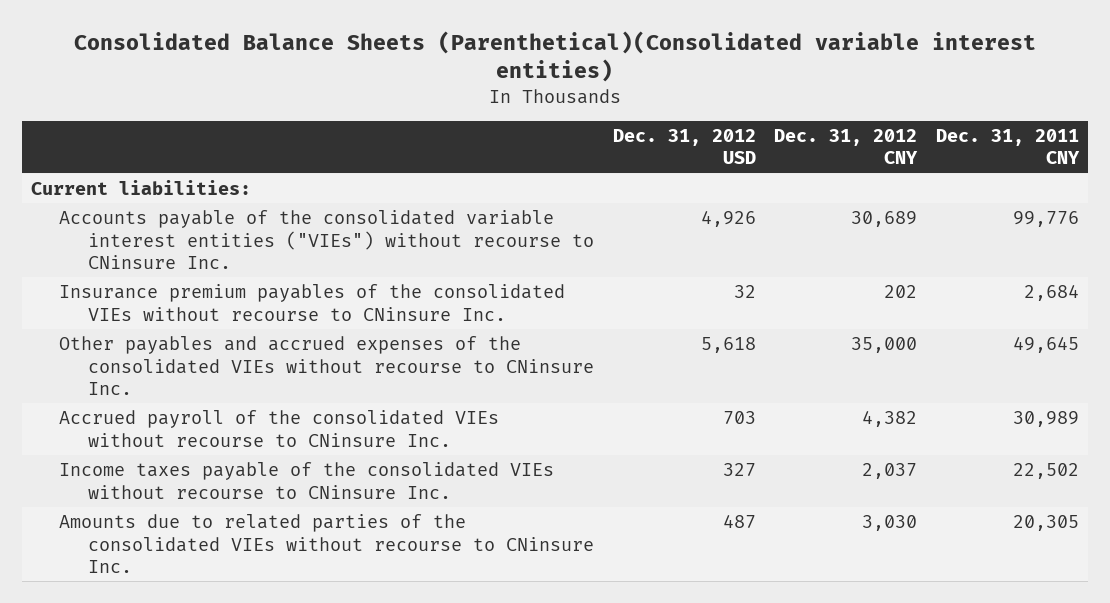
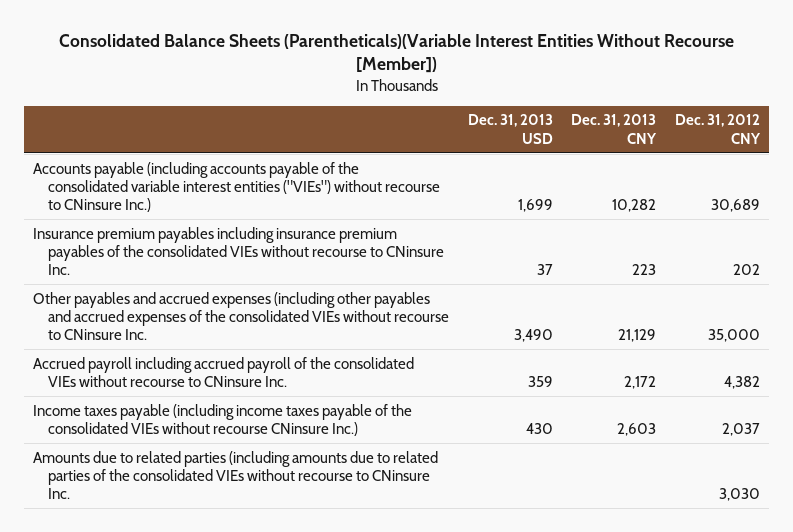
[73,30,1036,83] Consolidated Balance Sheets (Parenthetical)(Consolidated variable interest entities) -> [58,34,734,74] Consolidated Balance Sheets (Parentheticals)(Variable Interest Entities Without Recourse [Member])
[612,128,756,165] Dec. 31, 2012 USD -> none
[935,128,1080,165] Dec. 31, 2011 CNY -> none
none -> [467,114,553,144] Dec. 31, 2013 USD
none -> [571,114,658,144] Dec. 31, 2013 CNY
[30,180,251,196] Current liabilities: -> none
[59,210,594,270] Accounts payable of the consolidated variable interest entities ("VIEs") without recourse to CNinsure Inc. -> [33,161,441,212] Accounts payable (including accounts payable of the consolidated variable interest entities ("VIEs") without recourse to CNinsure Inc.)
[59,284,566,321] Insurance premium payables of the consolidated VIEs without recourse to CNinsure Inc. -> [33,226,445,275] Insurance premium payables including insurance premium payables of the consolidated VIEs without recourse to CNinsure Inc.
[59,336,594,396] Other payables and accrued expenses of the consolidated VIEs without recourse to CNinsure Inc. -> [33,291,450,340] Other payables and accrued expenses (including other payables and accrued expenses of the consolidated VIEs without recourse to CNinsure Inc.
[59,410,500,447] Accrued payroll of the consolidated VIEs without recourse to CNinsure Inc. -> [33,356,415,387] Accrued payroll including accrued payroll of the consolidated VIEs without recourse to CNinsure Inc.
[59,462,555,499] Income taxes payable of the consolidated VIEs without recourse to CNinsure Inc. -> [33,403,413,436] Income taxes payable (including income taxes payable of the consolidated VIEs without recourse CNinsure Inc.)
[59,514,594,574] Amounts due to related parties of the consolidated VIEs without recourse to CNinsure Inc. -> [33,450,439,499] Amounts due to related parties (including amounts due to related parties of the consolidated VIEs without recourse to CNinsure Inc.

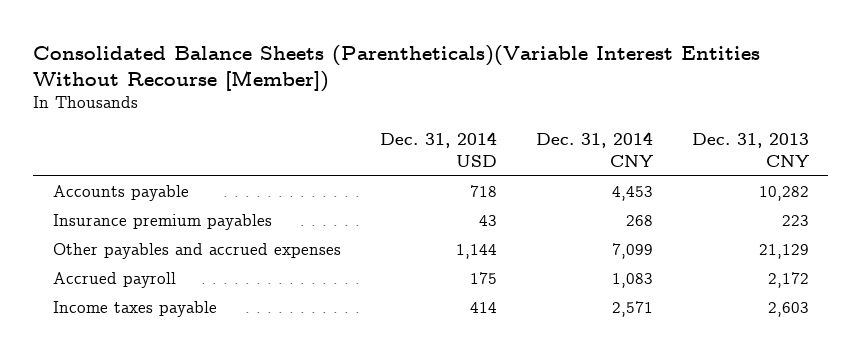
[467,114,553,144] Dec. 31, 2013 USD -> none
[675,114,762,144] Dec. 31, 2012 CNY -> none
none -> [379,132,497,167] Dec. 31, 2014 USD
none -> [535,132,654,167] Dec. 31, 2014 CNY
[33,450,439,499] Amounts due to related parties (including amounts due to related parties of the consolidated VIEs without recourse to CNinsure Inc. -> none
[33,161,441,212] Accounts payable (including accounts payable of the consolidated variable interest entities ("VIEs") without recourse to CNinsure Inc.) -> [52,185,189,202] Accounts payable
[33,226,445,275] Insurance premium payables including insurance premium payables of the consolidated VIEs without recourse to CNinsure Inc. -> [52,214,272,231] Insurance premium payables
[33,291,450,340] Other payables and accrued expenses (including other payables and accrued expenses of the consolidated VIEs without recourse to CNinsure Inc. -> [52,243,341,260] Other payables and accrued expenses
[33,356,415,387] Accrued payroll including accrued payroll of the consolidated VIEs without recourse to CNinsure Inc. -> [52,272,176,289] Accrued payroll
[33,403,413,436] Income taxes payable (including income taxes payable of the consolidated VIEs without recourse CNinsure Inc.) -> [52,301,217,318] Income taxes payable

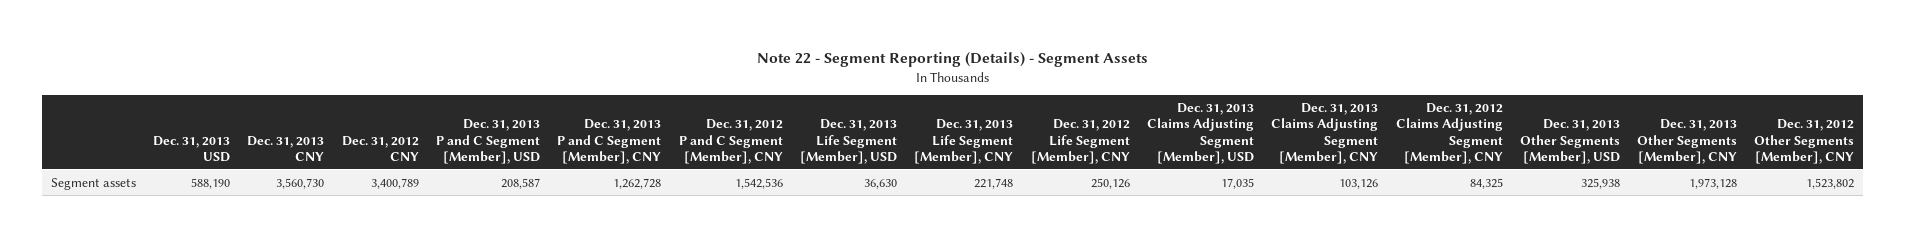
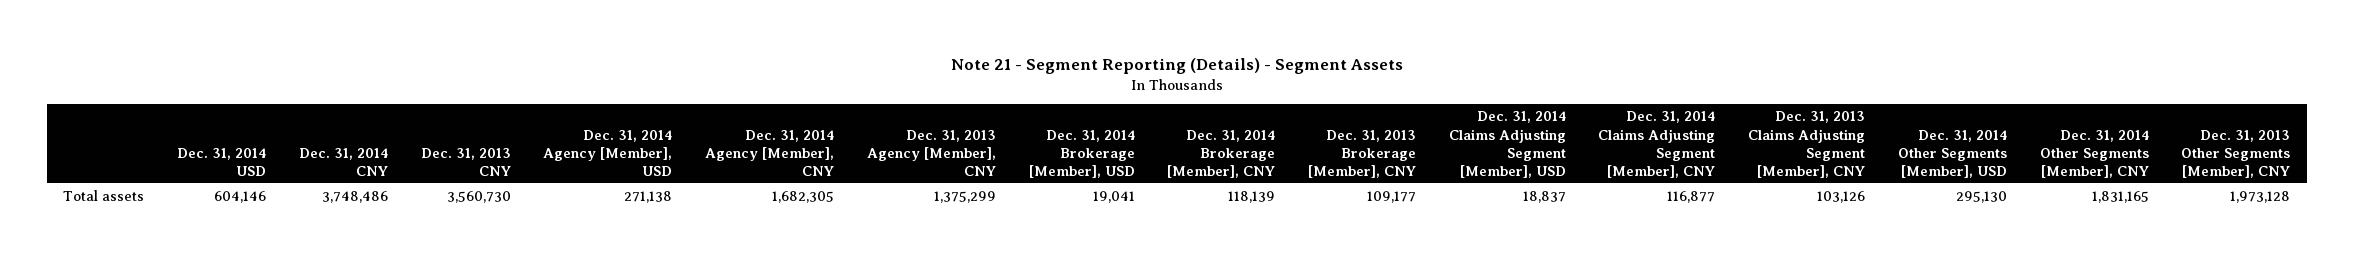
[756,52,1148,68] Note 22 - Segment Reporting (Details) - Segment Assets -> [950,57,1403,74] Note 21 - Segment Reporting (Details) - Segment Assets
[152,135,230,162] Dec. 31, 2013 USD -> none
[341,135,419,161] Dec. 31, 2012 CNY -> none
[435,119,540,164] Dec. 31, 2013 P and C Segment [Member], USD -> none
[557,119,662,164] Dec. 31, 2013 P and C Segment [Member], CNY -> none
[678,119,783,164] Dec. 31, 2012 P and C Segment [Member], CNY -> none
[799,119,897,164] Dec. 31, 2013 Life Segment [Member], USD -> none
[914,119,1014,164] Dec. 31, 2013 Life Segment [Member], CNY -> none
[1030,119,1130,164] Dec. 31, 2012 Life Segment [Member], CNY -> none
[1146,103,1254,164] Dec. 31, 2013 Claims Adjusting Segment [Member], USD -> none
[1395,103,1503,164] Dec. 31, 2012 Claims Adjusting Segment [Member], CNY -> none
[1519,119,1620,164] Dec. 31, 2013 Other Segments [Member], USD -> none
[1754,119,1855,164] Dec. 31, 2012 Other Segments [Member], CNY -> none
none -> [177,147,267,176] Dec. 31, 2014 USD
none -> [298,147,388,176] Dec. 31, 2014 CNY
none -> [543,129,673,176] Dec. 31, 2014 Agency [Member], USD
none -> [705,129,835,176] Dec. 31, 2014 Agency [Member], CNY
none -> [866,129,996,176] Dec. 31, 2013 Agency [Member], CNY
none -> [1028,129,1135,178] Dec. 31, 2014 Brokerage [Member], USD
none -> [1167,129,1276,178] Dec. 31, 2014 Brokerage [Member], CNY
none -> [1307,129,1416,178] Dec. 31, 2013 Brokerage [Member], CNY
none -> [1448,111,1566,178] Dec. 31, 2014 Claims Adjusting Segment [Member], USD
none -> [1598,111,1716,178] Dec. 31, 2014 Claims Adjusting Segment [Member], CNY
none -> [1897,129,2007,178] Dec. 31, 2014 Other Segments [Member], USD
none -> [2039,129,2149,178] Dec. 31, 2014 Other Segments [Member], CNY
[50,177,136,190] Segment assets -> [63,190,145,202] Total assets

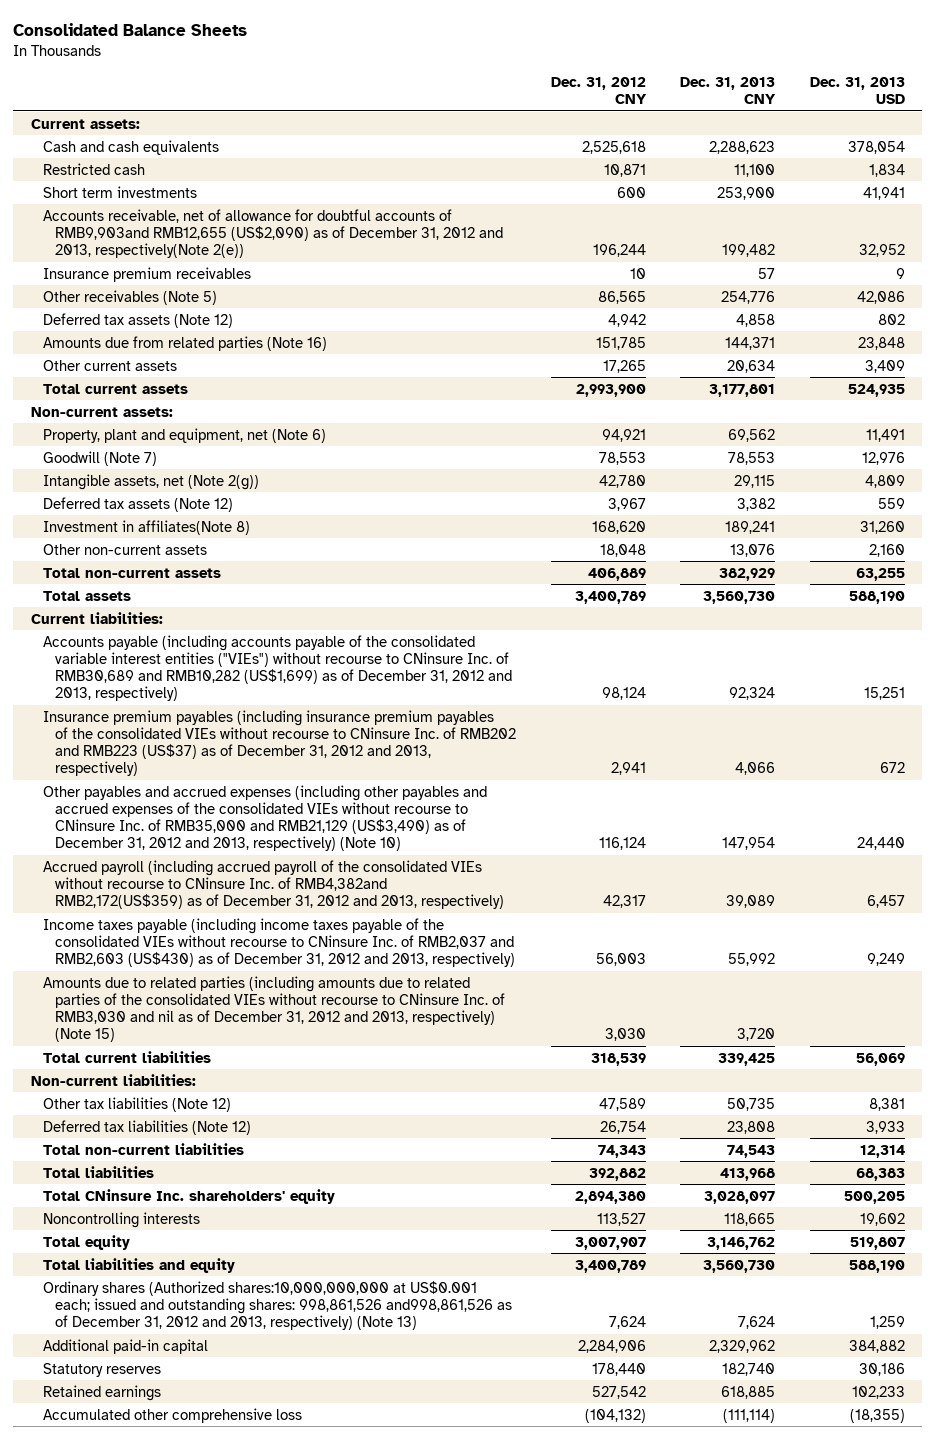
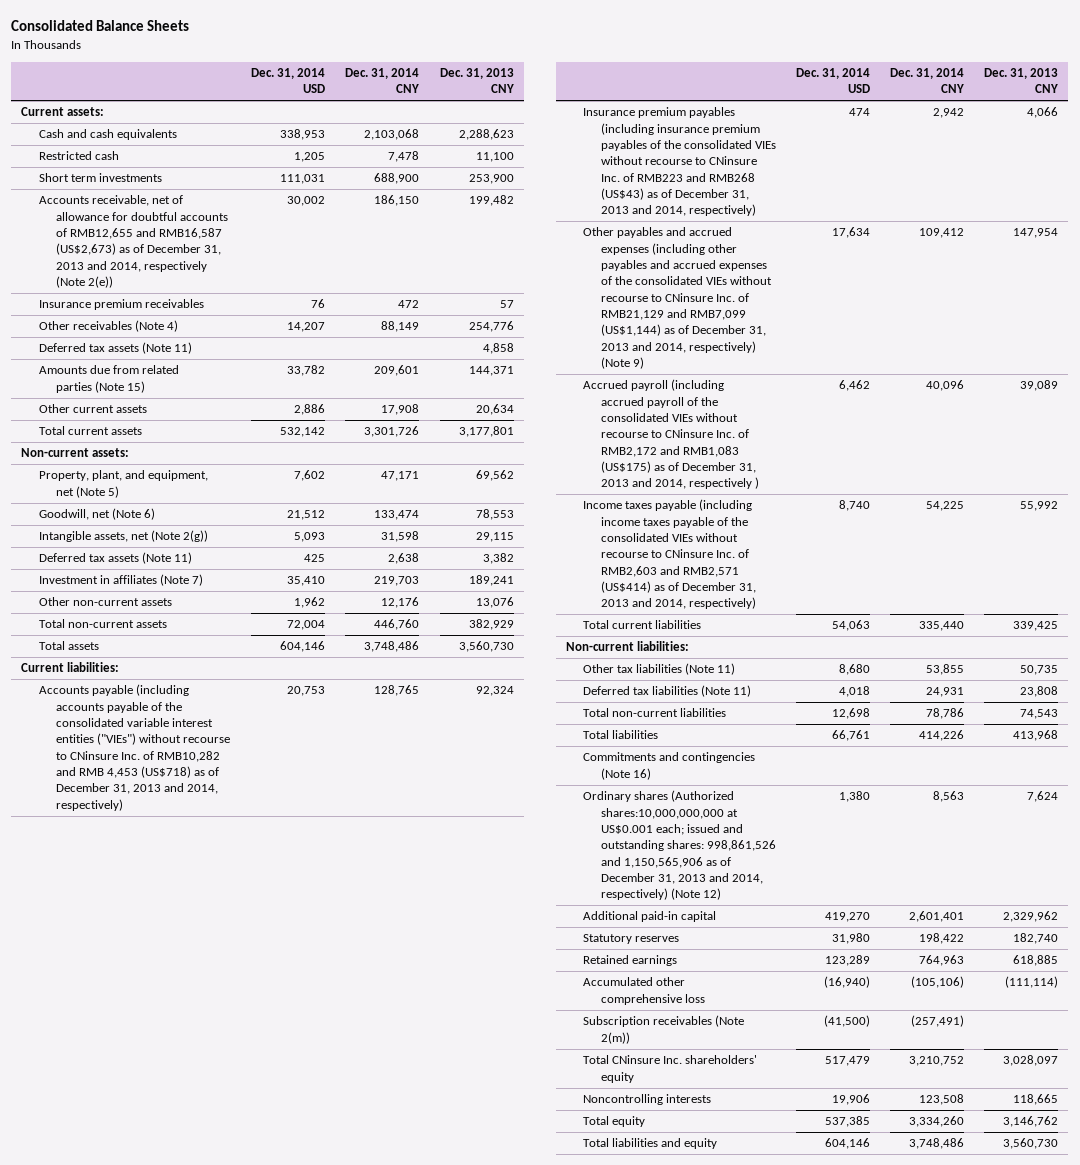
[550,76,647,105] Dec. 31, 2012 CNY -> none
[809,76,905,105] Dec. 31, 2013 USD -> none
none -> [251,68,326,94] Dec. 31, 2014 USD
none -> [345,68,420,94] Dec. 31, 2014 CNY
[42,208,504,259] Accounts receivable, net of allowance for doubtful accounts of RMB9,903and RMB12,655 (US$2,090) as of December 31, 2012 and 2013, respectively(Note 2(e)) -> [38,195,229,288] Accounts receivable, net of allowance for doubtful accounts of RMB12,655 and RMB16,587 (US$2,673) as of December 31, 2013 and 2014, respectively (Note 2(e))
[42,289,217,305] Other receivables (Note 5) -> [38,320,178,333] Other receivables (Note 4)
[42,312,233,328] Deferred tax assets (Note 12) -> [38,342,192,355] Deferred tax assets (Note 11)
[42,335,327,351] Amounts due from related parties (Note 16) -> [38,365,179,393] Amounts due from related parties (Note 15)
[42,427,326,443] Property, plant and equipment, net (Note 6) -> [38,470,208,498] Property, plant, and equipment, net (Note 5)
[42,450,157,466] Goodwill (Note 7) -> [38,508,155,521] Goodwill, net (Note 6)
[42,496,233,512] Deferred tax assets (Note 12) -> [38,552,192,565] Deferred tax assets (Note 11)
[42,519,250,535] Investment in affiliates(Note 8) -> [38,574,203,587] Investment in affiliates (Note 7)
[42,975,506,1043] Amounts due to related parties (including amounts due to related parties of the consolidated VIEs without recourse to CNinsure Inc. of RMB3,030 and nil as of December 31, 2012 and 2013, respectively) (Note 15) -> none
[42,634,513,702] Accounts payable (including accounts payable of the consolidated variable interest entities ("VIEs") without recourse to CNinsure Inc. of RMB30,689 and RMB10,282 (US$1,699) as of December 31, 2012 and 2013, respectively) -> [38,684,231,811] Accounts payable (including accounts payable of the consolidated variable interest entities ("VIEs") without recourse to CNinsure Inc. of RMB10,282 and RMB 4,453 (US$718) as of December 31, 2013 and 2014, respectively)
[42,709,517,777] Insurance premium payables (including insurance premium payables of the consolidated VIEs without recourse to CNinsure Inc. of RMB202 and RMB223 (US$37) as of December 31, 2012 and 2013, respectively) -> [583,107,776,217] Insurance premium payables (including insurance premium payables of the consolidated VIEs without recourse to CNinsure Inc. of RMB223 and RMB268 (US$43) as of December 31, 2013 and 2014, respectively)
[42,784,487,852] Other payables and accrued expenses (including other payables and accrued expenses of the consolidated VIEs without recourse to CNinsure Inc. of RMB35,000 and RMB21,129 (US$3,490) as of December 31, 2012 and 2013, respectively) (Note 10) -> [583,227,772,369] Other payables and accrued expenses (including other payables and accrued expenses of the consolidated VIEs without recourse to CNinsure Inc. of RMB21,129 and RMB7,099 (US$1,144) as of December 31, 2013 and 2014, respectively) (Note 9)
[42,859,505,910] Accrued payroll (including accrued payroll of the consolidated VIEs without recourse to CNinsure Inc. of RMB4,382and RMB2,172(US$359) as of December 31, 2012 and 2013, respectively) -> [583,379,759,490] Accrued payroll (including accrued payroll of the consolidated VIEs without recourse to CNinsure Inc. of RMB2,172 and RMB1,083 (US$175) as of December 31, 2013 and 2014, respectively )
[42,917,516,968] Income taxes payable (including income taxes payable of the consolidated VIEs without recourse to CNinsure Inc. of RMB2,037 and RMB2,603 (US$430) as of December 31, 2012 and 2013, respectively) -> [583,499,756,610] Income taxes payable (including income taxes payable of the consolidated VIEs without recourse to CNinsure Inc. of RMB2,603 and RMB2,571 (US$414) as of December 31, 2013 and 2014, respectively)
[42,1096,231,1112] Other tax liabilities (Note 12) -> [583,663,736,676] Other tax liabilities (Note 11)
[42,1119,251,1135] Deferred tax liabilities (Note 12) -> [583,685,752,698] Deferred tax liabilities (Note 11)
none -> [583,752,756,780] Commitments and contingencies (Note 16)
[42,1280,513,1331] Ordinary shares (Authorized shares:10,000,000,000 at US$0.001 each; issued and outstanding shares: 998,861,526 and998,861,526 as of December 31, 2012 and 2013, respectively) (Note 13) -> [583,790,776,901] Ordinary shares (Authorized shares:10,000,000,000 at US$0.001 each; issued and outstanding shares: 998,861,526 and 1,150,565,906 as of December 31, 2013 and 2014, respectively) (Note 12)
none -> [583,1015,745,1044] Subscription receivables (Note 2(m))
[42,1188,335,1204] Total CNinsure Inc. shareholders' equity -> [583,1055,758,1083] Total CNinsure Inc. shareholders' equity
[42,1211,200,1228] Noncontrolling interests -> [583,1094,712,1106] Noncontrolling interests
[42,1234,130,1250] Total equity -> [583,1116,646,1128] Total equity
[42,1257,235,1273] Total liabilities and equity -> [583,1138,718,1150] Total liabilities and equity

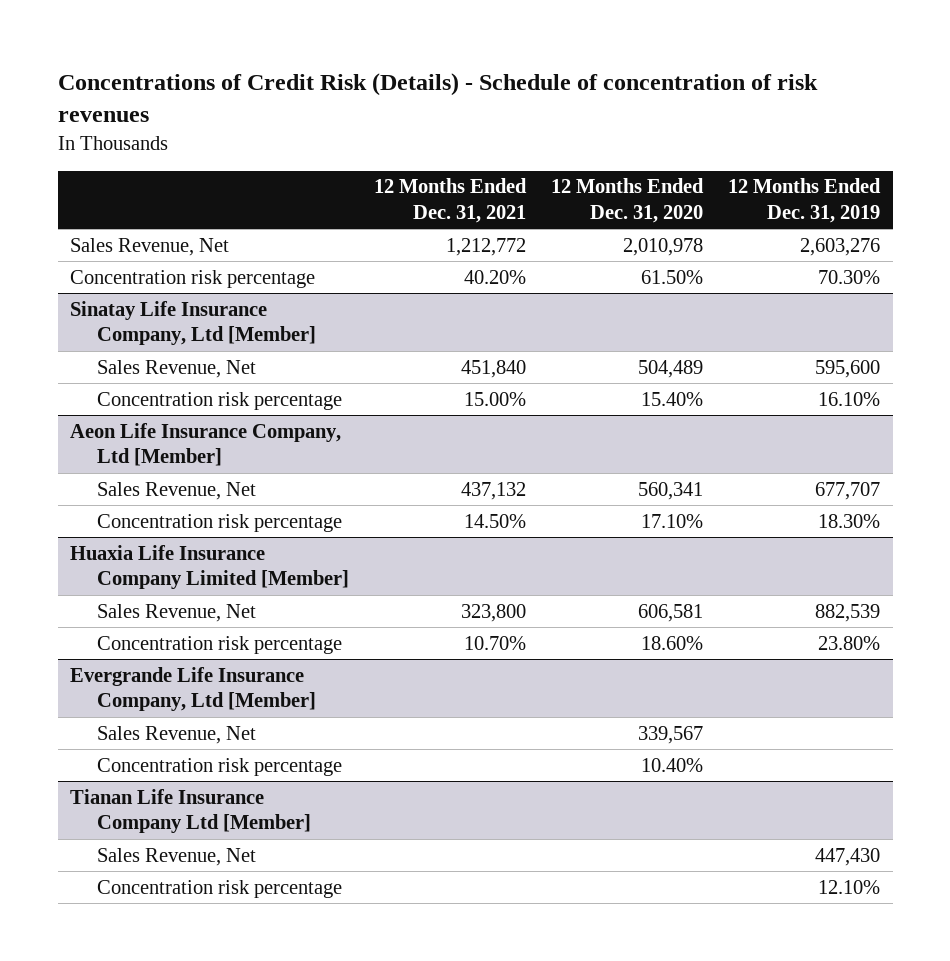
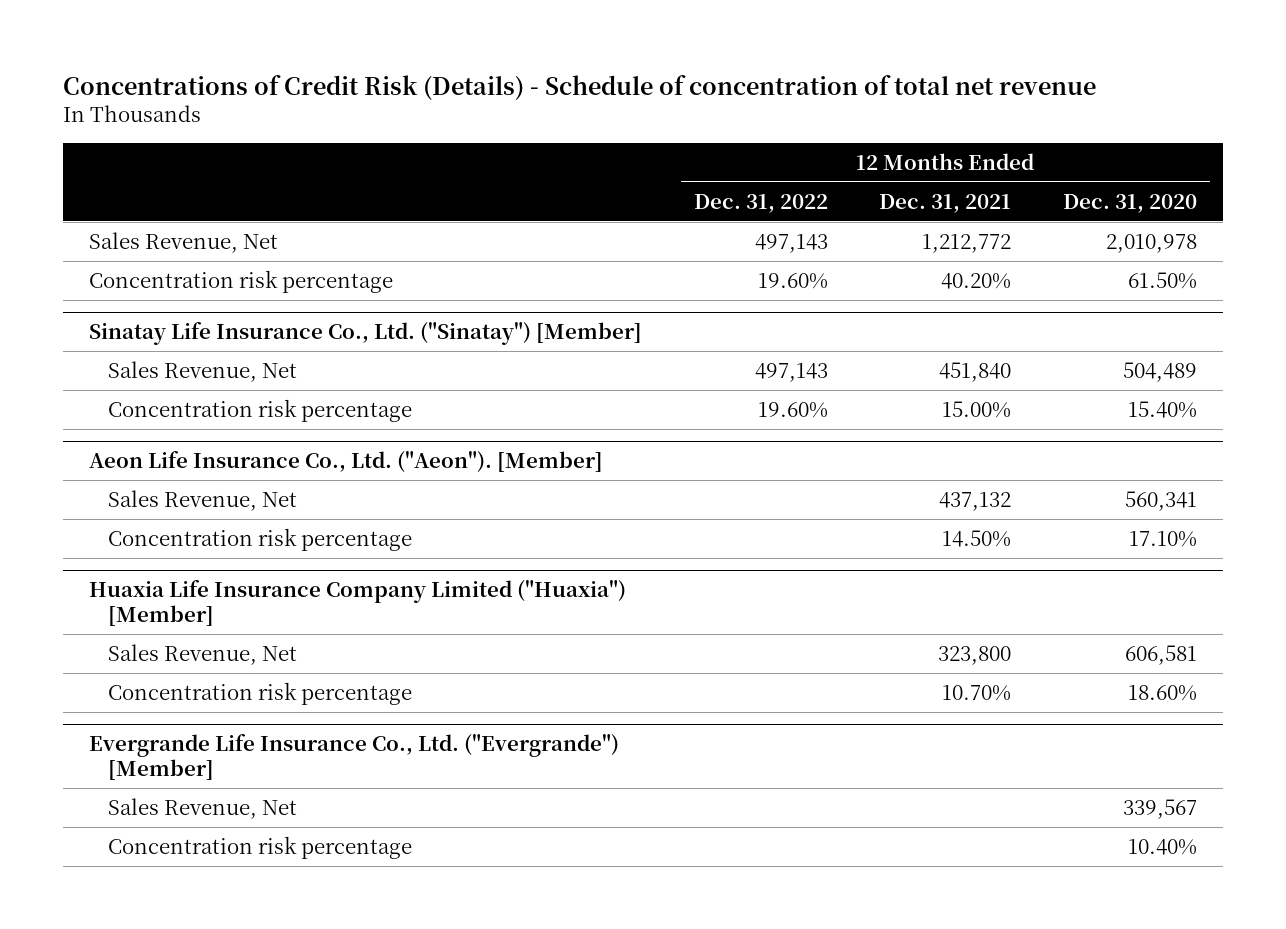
[57,72,818,123] Concentrations of Credit Risk (Details) - Schedule of concentration of risk revenues -> [63,74,1097,100] Concentrations of Credit Risk (Details) - Schedule of concentration of total net revenue
[728,178,882,224] 12 Months Ended Dec. 31, 2019 -> none
none -> [693,193,828,213] Dec. 31, 2022
[70,300,316,346] Sinatay Life Insurance Company, Ltd [Member] -> [88,322,642,346] Sinatay Life Insurance Co., Ltd. ("Sinatay") [Member]
[70,422,342,467] Aeon Life Insurance Company, Ltd [Member] -> [88,451,603,474] Aeon Life Insurance Co., Ltd. ("Aeon"). [Member]
[70,544,349,590] Huaxia Life Insurance Company Limited [Member] -> [88,580,626,627] Huaxia Life Insurance Company Limited ("Huaxia") [Member]
[70,666,316,712] Evergrande Life Insurance Company, Ltd [Member] -> [88,734,619,781] Evergrande Life Insurance Co., Ltd. ("Evergrande") [Member]
[70,788,311,834] Tianan Life Insurance Company Ltd [Member] -> none
[96,847,256,866] Sales Revenue, Net -> none
[96,879,342,898] Concentration risk percentage -> none

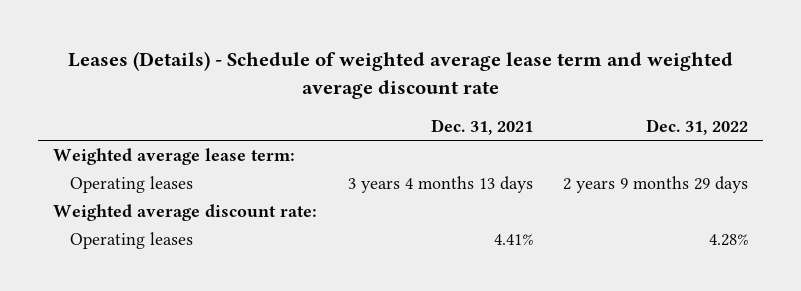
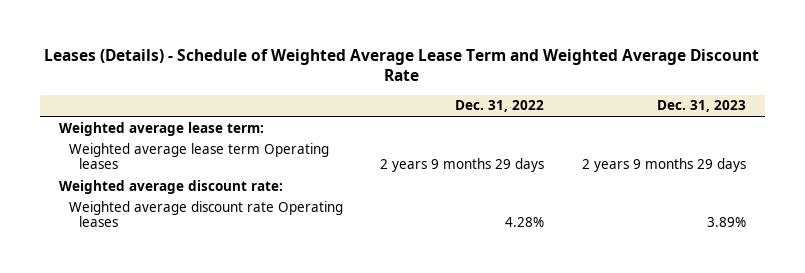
[67,51,733,100] Leases (Details) - Schedule of weighted average lease term and weighted average discount rate -> [44,48,760,82] Leases (Details) - Schedule of Weighted Average Lease Term and Weighted Average Discount Rate
[430,119,533,136] Dec. 31, 2021 -> none
none -> [657,100,747,113] Dec. 31, 2023
[69,175,193,193] Operating leases -> [68,142,329,170] Weighted average lease term Operating leases
[69,231,193,249] Operating leases -> [68,200,343,228] Weighted average discount rate Operating leases

